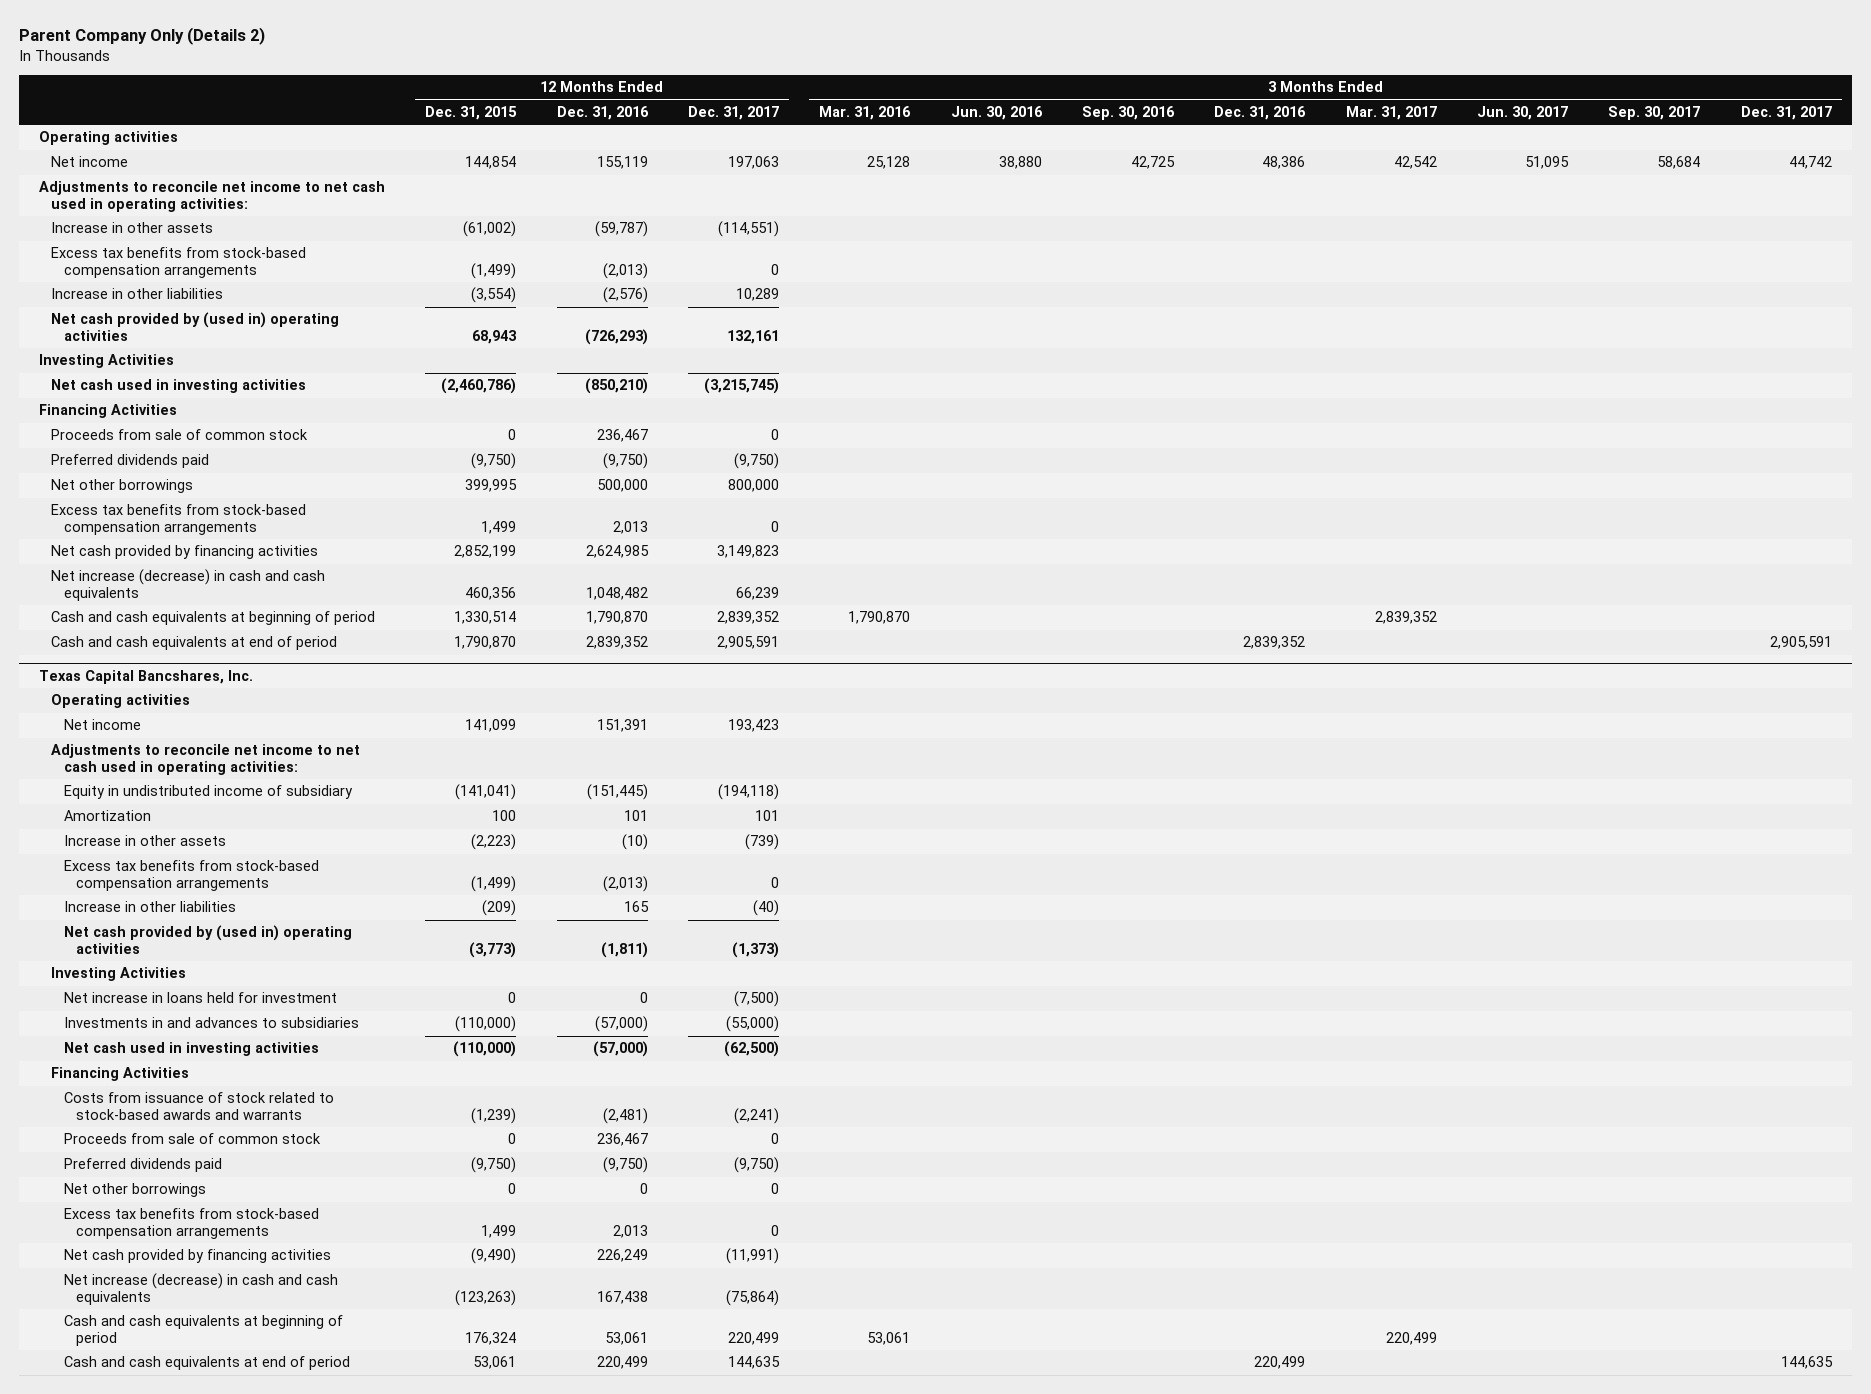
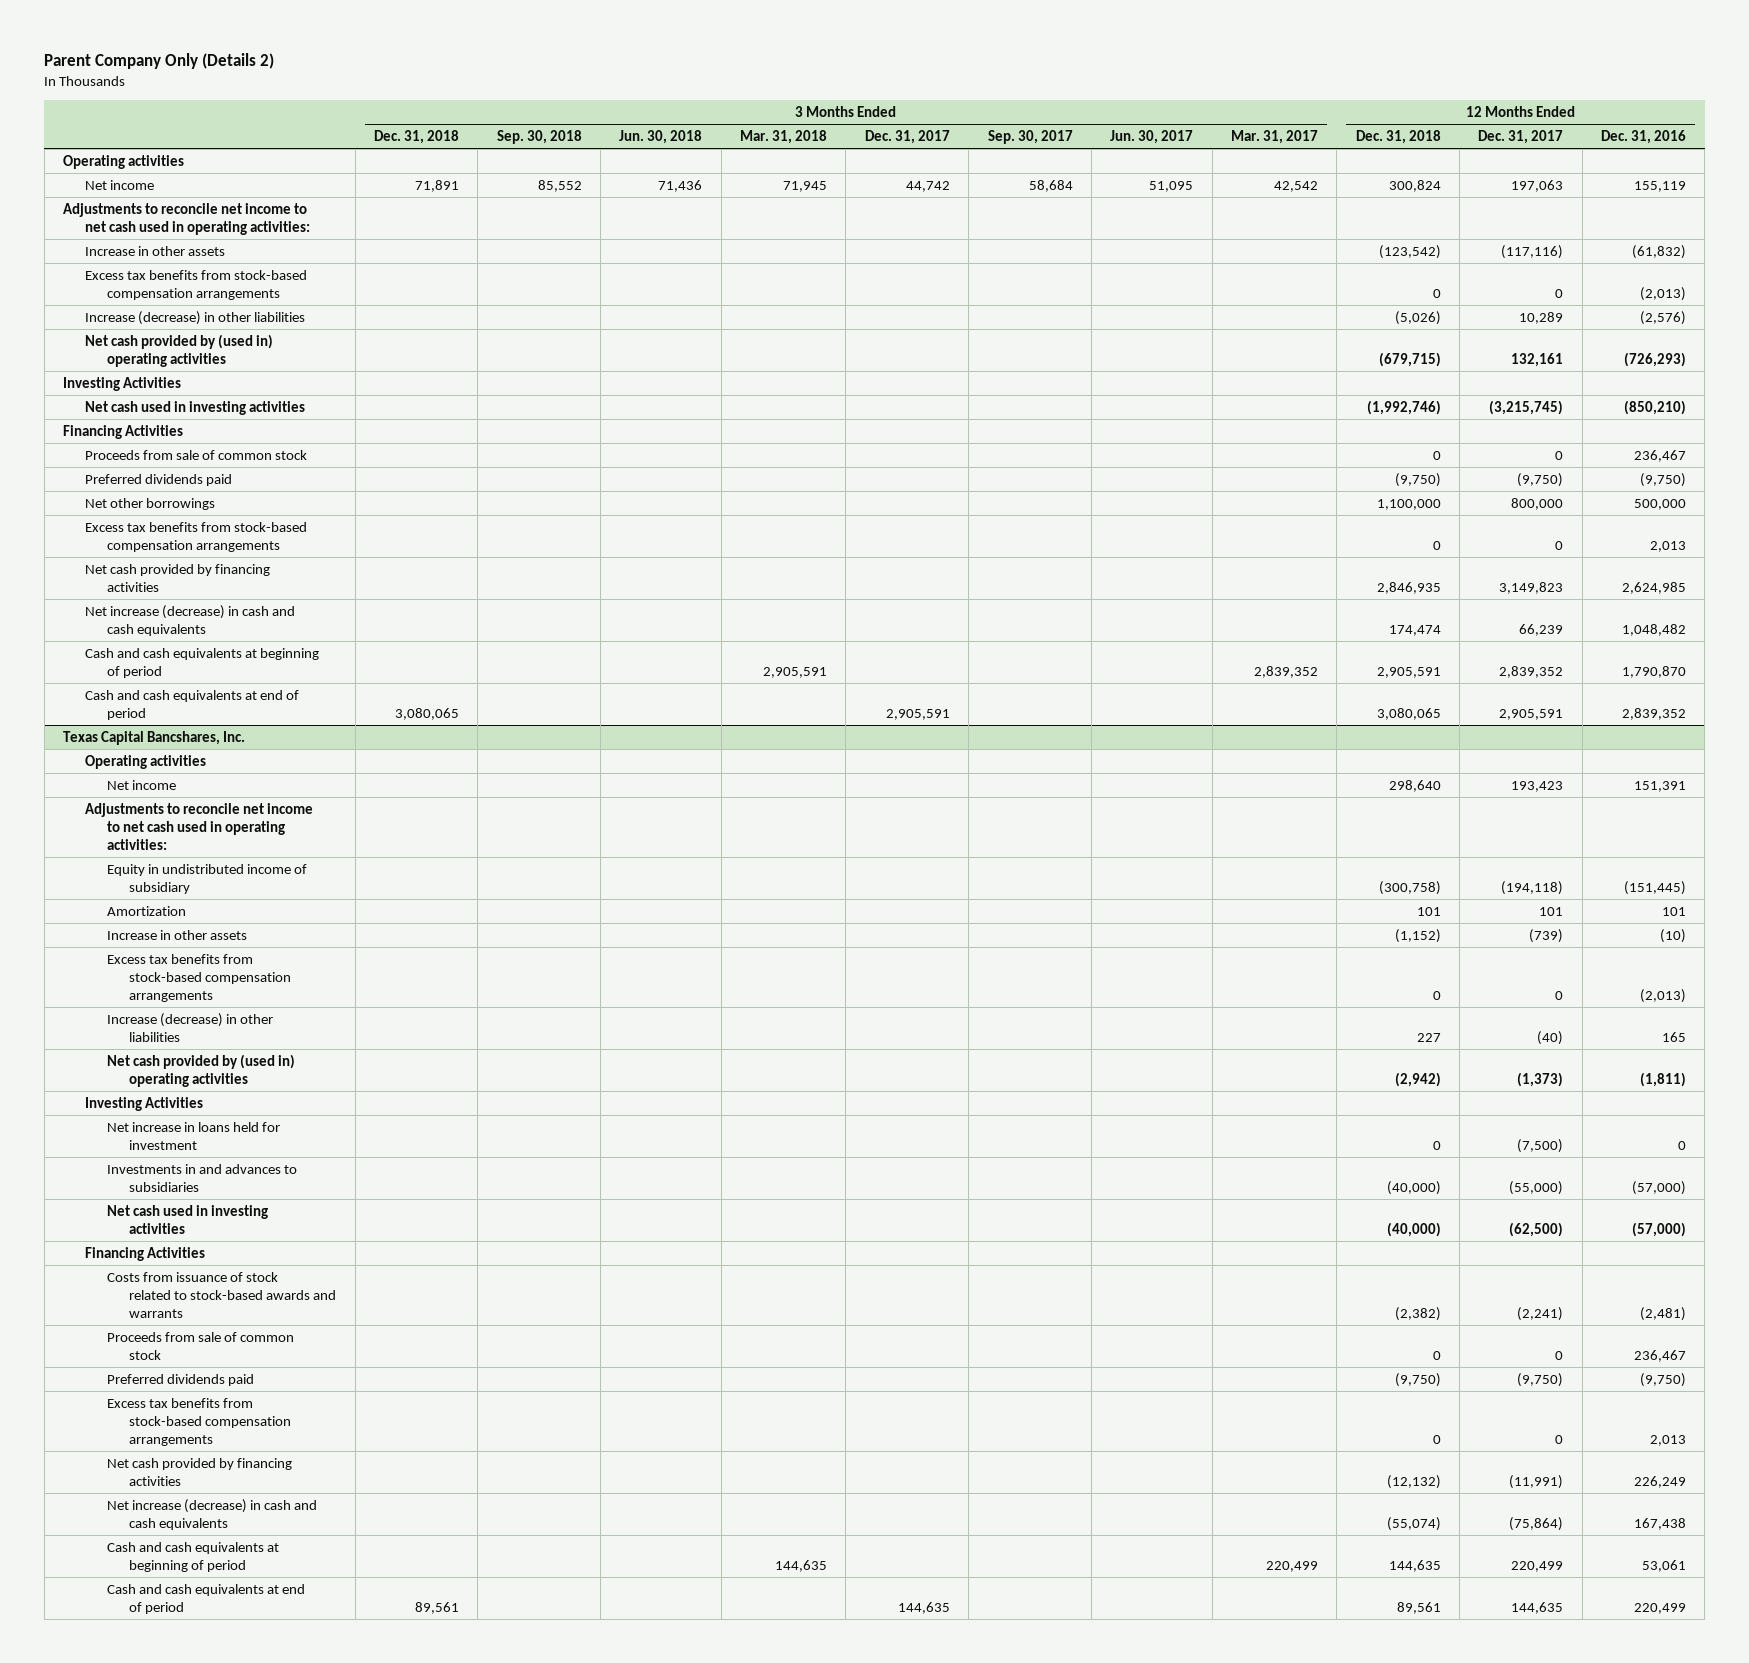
[425,106,518,121] Dec. 31, 2015 -> none
[819,106,912,121] Mar. 31, 2016 -> none
[950,106,1043,121] Jun. 30, 2016 -> none
[1082,106,1176,121] Sep. 30, 2016 -> none
[1214,106,1307,121] Dec. 31, 2016 -> none
none -> [374,129,460,144] Dec. 31, 2018
none -> [496,129,582,144] Sep. 30, 2018
none -> [619,129,703,144] Jun. 30, 2018
none -> [740,129,828,144] Mar. 31, 2018
none -> [1355,129,1441,144] Dec. 31, 2018
[594,221,648,238] (59,787) -> [1632,244,1687,259] (61,832)
[718,221,780,238] (114,551) -> [1501,244,1564,259] (117,116)
[51,288,224,300] Increase in other liabilities -> [85,310,306,325] Increase (decrease) in other liabilities
[63,901,236,913] Increase in other liabilities -> [107,1012,274,1042] Increase (decrease) in other liabilities
[63,1183,206,1198] Net other borrowings -> none

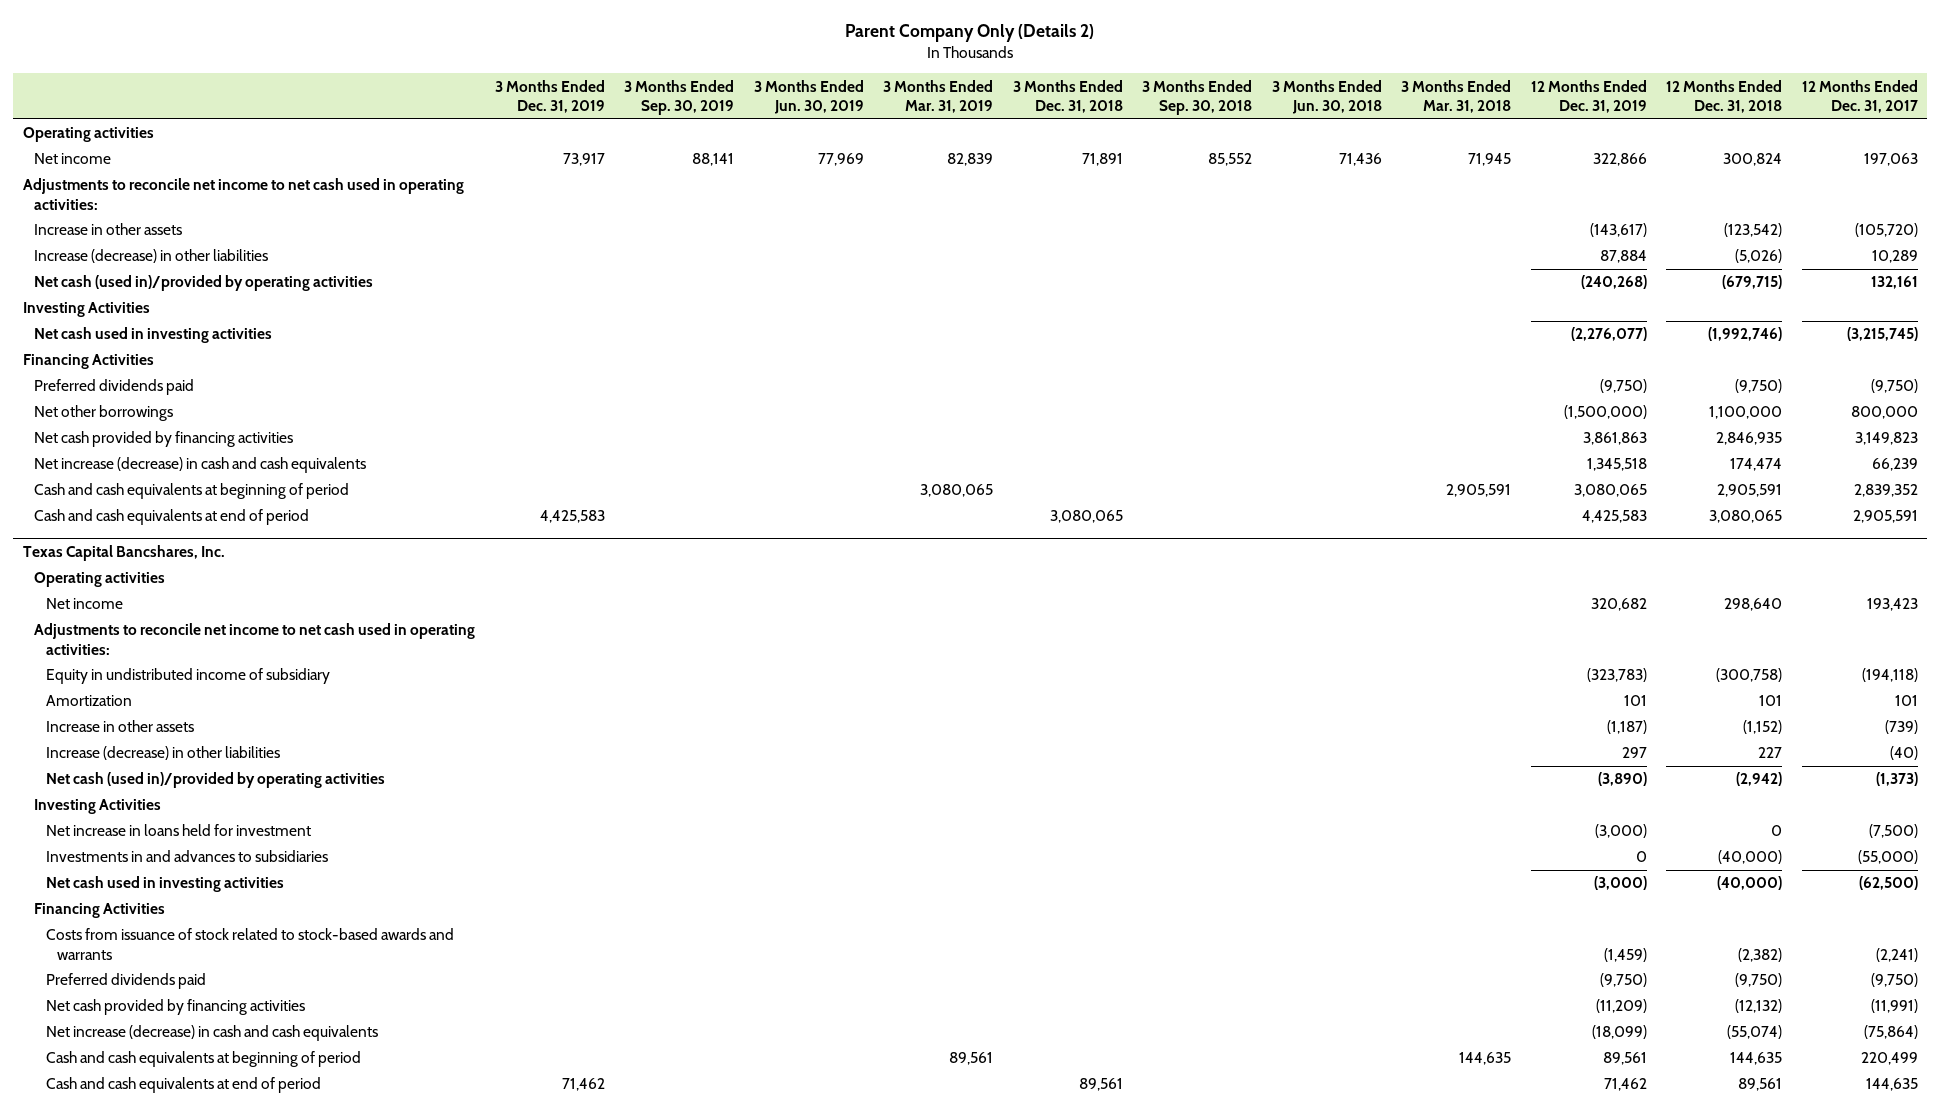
[864,129,950,144] Dec. 31, 2017 -> none
[987,129,1073,144] Sep. 30, 2017 -> none
[1110,129,1194,144] Jun. 30, 2017 -> none
[1230,129,1318,144] Mar. 31, 2017 -> none
[1601,129,1687,144] Dec. 31, 2016 -> none
none -> [494,79,605,114] 3 Months Ended Dec. 31, 2019
none -> [624,79,735,116] 3 Months Ended Sep. 30, 2019
none -> [753,79,864,115] 3 Months Ended Jun. 30, 2019
none -> [883,79,994,114] 3 Months Ended Mar. 31, 2019
none -> [1530,79,1647,114] 12 Months Ended Dec. 31, 2019
[85,269,308,300] Excess tax benefits from stock-based compensation arrangements -> none
[1501,244,1564,259] (117,116) -> [1854,223,1918,238] (105,720)
[85,333,274,367] Net cash provided by (used in) operating activities -> [34,275,374,292] Net cash (used in)/provided by operating activities
[85,449,308,460] Proceeds from sale of common stock -> none
[85,521,308,552] Excess tax benefits from stock-based compensation arrangements -> none
[107,953,292,1002] Excess tax benefits from stock-based compensation arrangements -> none
[107,1053,296,1087] Net cash provided by (used in) operating activities -> [45,772,385,789] Net cash (used in)/provided by operating activities
[107,1331,295,1360] Proceeds from sale of common stock -> none
[107,1397,292,1446] Excess tax benefits from stock-based compensation arrangements -> none

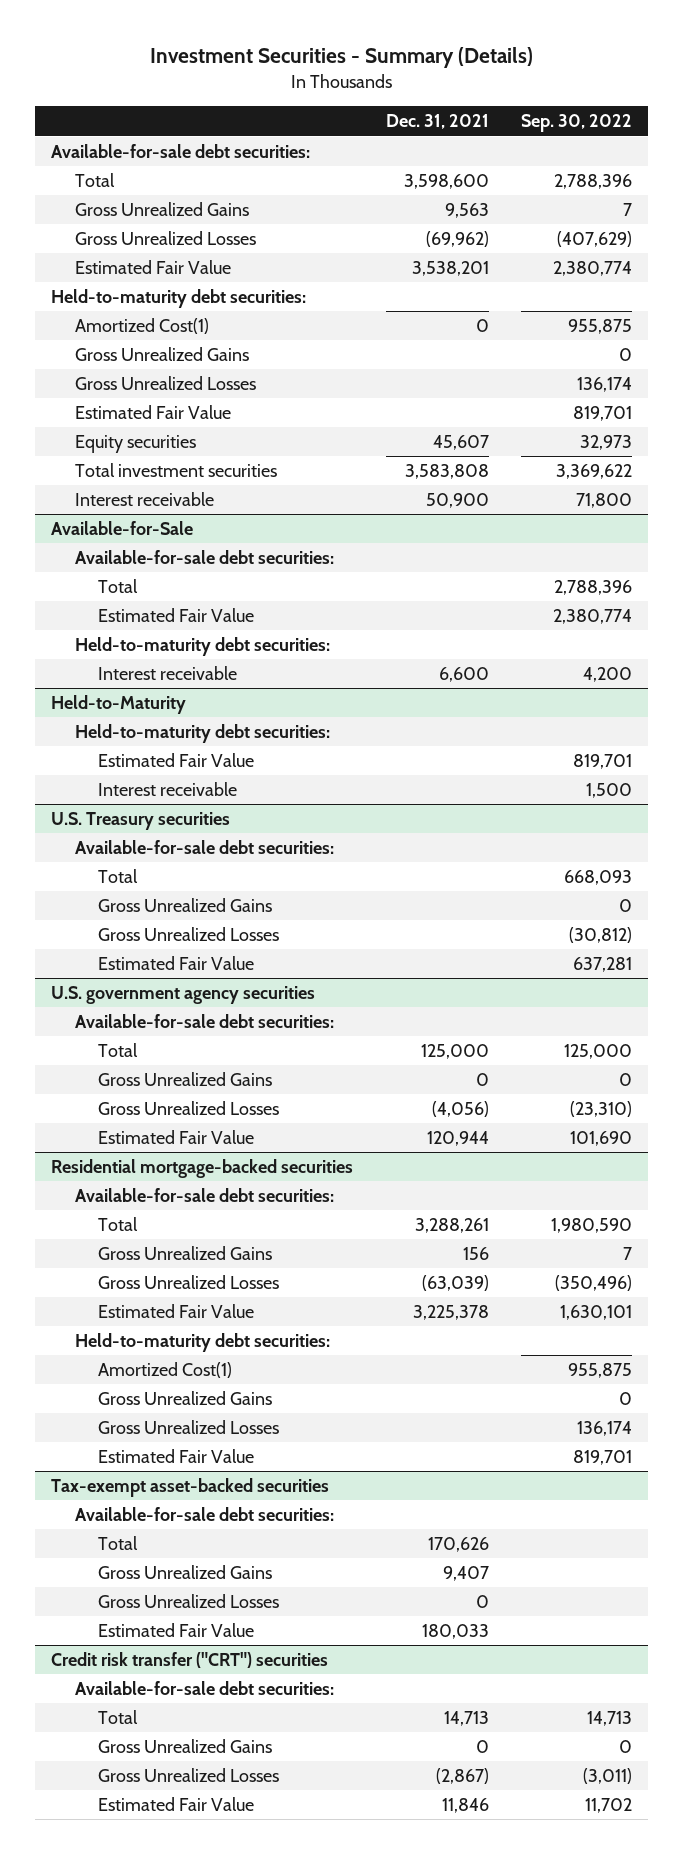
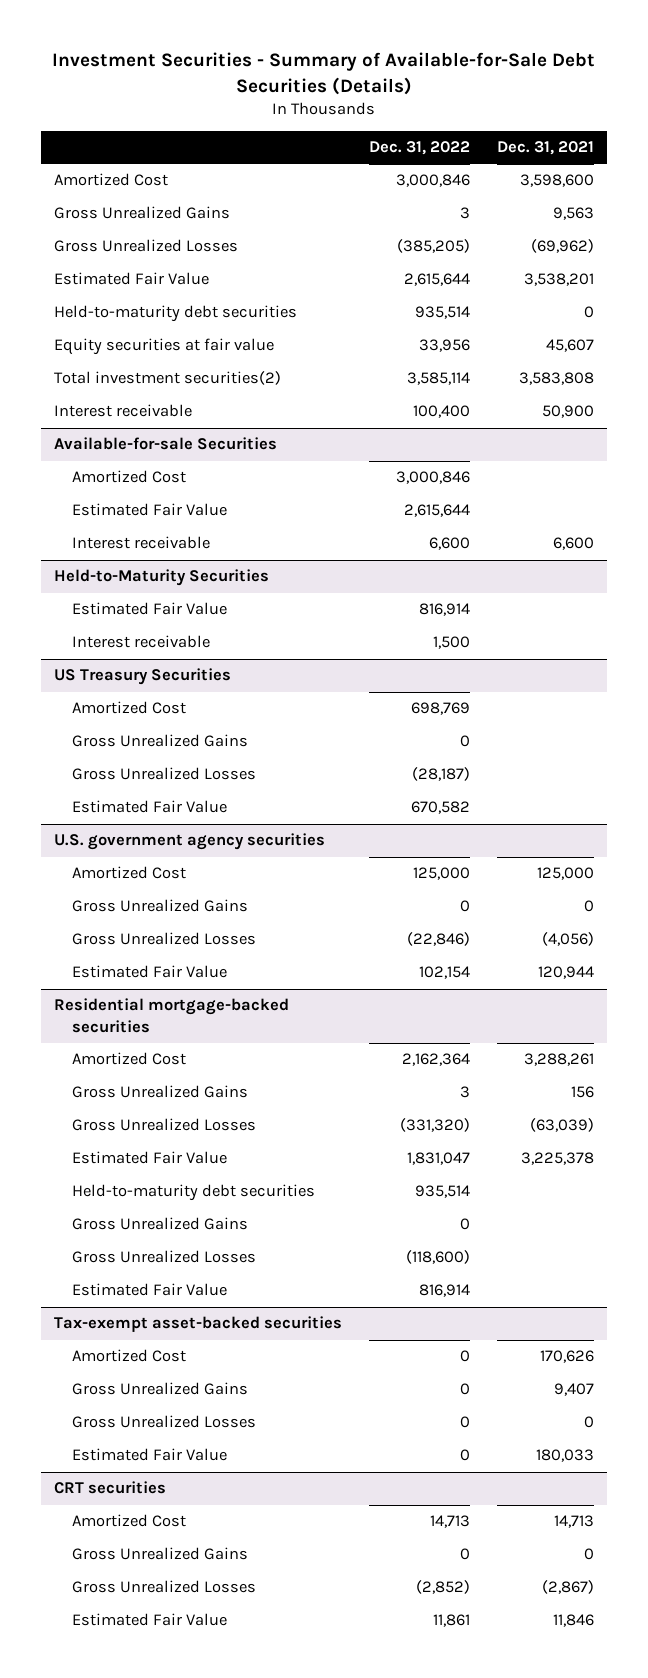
[149,47,533,69] Investment Securities - Summary (Details) -> [51,52,595,96] Investment Securities - Summary of Available-for-Sale Debt Securities (Details)
[520,114,632,133] Sep. 30, 2022 -> none
none -> [368,141,470,156] Dec. 31, 2022
[51,144,311,159] Available-for-sale debt securities: -> none
[74,173,115,188] Total -> [54,173,169,187] Amortized Cost
[51,289,307,309] Held-to-maturity debt securities: -> none
[74,347,249,362] Gross Unrealized Gains -> none
[74,376,256,391] Gross Unrealized Losses -> none
[74,405,231,420] Estimated Fair Value -> none
[74,318,209,335] Amortized Cost(1) -> [54,305,298,323] Held-to-maturity debt securities
[74,435,196,454] Equity securities -> [54,338,275,356] Equity securities at fair value
[74,463,277,478] Total investment securities -> [54,371,282,386] Total investment securities(2)
[74,550,334,565] Available-for-sale debt securities: -> none
[51,521,194,536] Available-for-Sale -> [54,437,278,451] Available-for-sale Securities
[97,579,138,594] Total -> [72,470,187,484] Amortized Cost
[74,637,330,657] Held-to-maturity debt securities: -> none
[74,724,330,744] Held-to-maturity debt securities: -> none
[51,695,187,715] Held-to-Maturity -> [54,569,270,587] Held-to-Maturity Securities
[74,840,334,855] Available-for-sale debt securities: -> none
[51,812,231,831] U.S. Treasury securities -> [54,668,232,686] US Treasury Securities
[97,869,138,884] Total -> [72,701,187,715] Amortized Cost
[74,1014,334,1029] Available-for-sale debt securities: -> none
[97,1043,138,1058] Total -> [72,866,187,880] Amortized Cost
[74,1188,334,1203] Available-for-sale debt securities: -> none
[97,1217,138,1232] Total -> [72,1052,187,1066] Amortized Cost
[74,1333,330,1353] Held-to-maturity debt securities: -> none
[97,1362,232,1379] Amortized Cost(1) -> [72,1184,316,1202] Held-to-maturity debt securities
[74,1507,334,1522] Available-for-sale debt securities: -> none
[97,1536,138,1551] Total -> [72,1349,187,1363] Amortized Cost
[74,1681,334,1696] Available-for-sale debt securities: -> none
[51,1652,329,1669] Credit risk transfer ("CRT") securities -> [54,1481,167,1495] CRT securities
[97,1710,138,1725] Total -> [72,1514,187,1528] Amortized Cost

